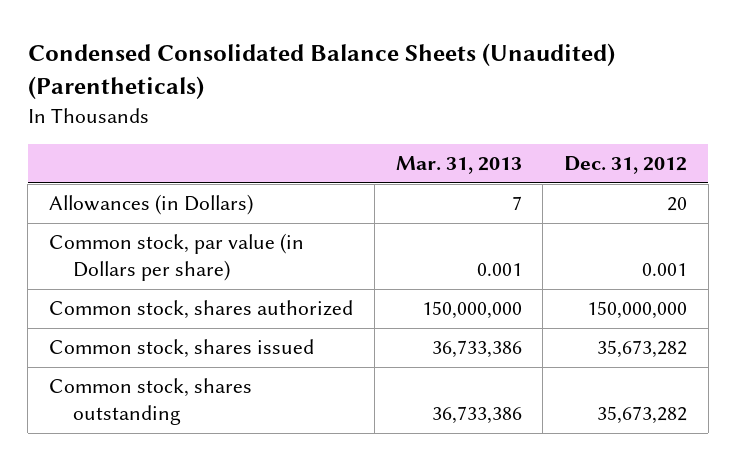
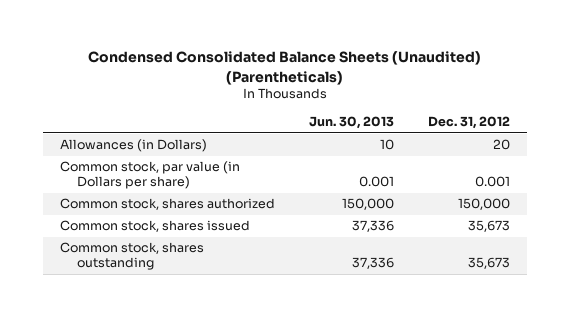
[395,156,522,175] Mar. 31, 2013 -> none
none -> [309,116,395,130] Jun. 30, 2013
[587,301,688,320] 150,000,000 -> [458,198,511,211] 150,000
[597,340,688,359] 35,673,282 -> [468,220,511,233] 35,673
[597,406,688,425] 35,673,282 -> [468,257,511,270] 35,673

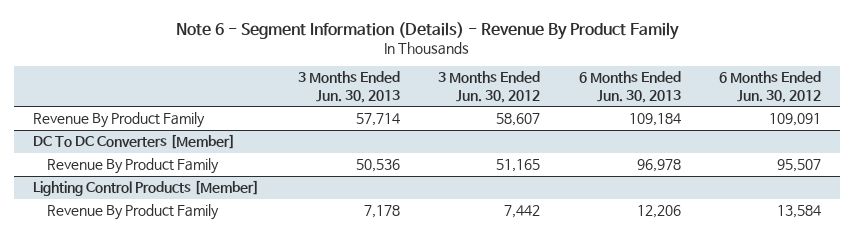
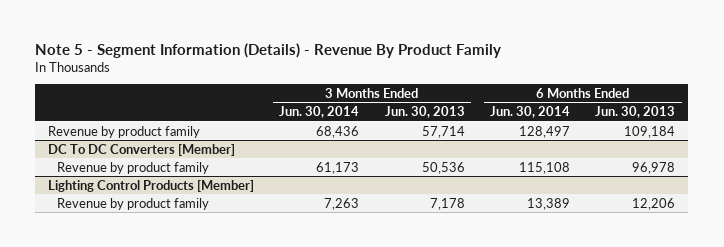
[176,21,680,40] Note 6 - Segment Information (Details) - Revenue By Product Family -> [35,42,502,58] Note 5 - Segment Information (Details) - Revenue By Product Family
[438,71,541,103] 3 Months Ended Jun. 30, 2012 -> none
[719,71,822,103] 6 Months Ended Jun. 30, 2012 -> none
none -> [279,106,360,119] Jun. 30, 2014
none -> [490,106,571,119] Jun. 30, 2014
[33,112,206,129] Revenue By Product Family -> [48,125,201,138] Revenue by product family
[46,158,219,175] Revenue By Product Family -> [57,161,210,174] Revenue by product family
[46,204,219,221] Revenue By Product Family -> [57,197,210,210] Revenue by product family

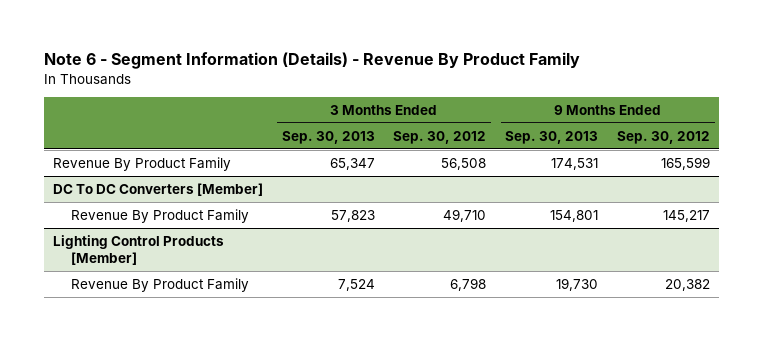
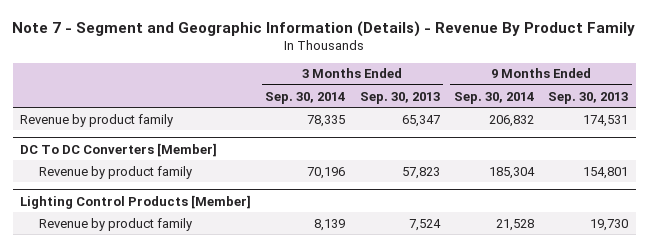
[43,51,580,69] Note 6 - Segment Information (Details) - Revenue By Product Family -> [12,20,636,37] Note 7 - Segment and Geographic Information (Details) - Revenue By Product Family
[393,130,487,144] Sep. 30, 2012 -> none
[616,130,710,144] Sep. 30, 2012 -> none
none -> [265,91,346,104] Sep. 30, 2014
none -> [454,91,535,104] Sep. 30, 2014
[53,156,232,171] Revenue By Product Family -> [19,113,173,127] Revenue by product family
[70,208,249,223] Revenue By Product Family -> [39,165,193,179] Revenue by product family
[70,277,249,292] Revenue By Product Family -> [39,217,193,231] Revenue by product family

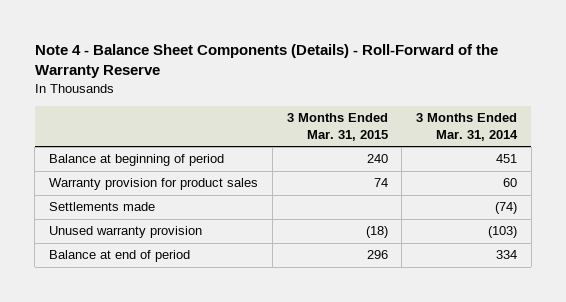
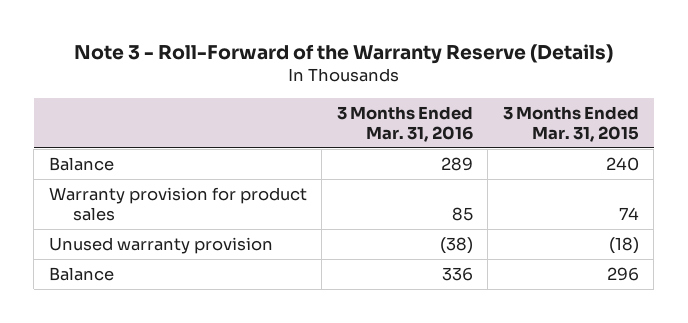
[34,44,498,79] Note 4 - Balance Sheet Components (Details) - Roll-Forward of the Warranty Reserve -> [73,44,613,65] Note 3 - Roll-Forward of the Warranty Reserve (Details)
[416,113,519,141] 3 Months Ended Mar. 31, 2014 -> none
none -> [336,105,473,142] 3 Months Ended Mar. 31, 2016
[49,154,225,167] Balance at beginning of period -> [48,156,114,171] Balance
[49,202,156,212] Settlements made -> none
[49,250,191,263] Balance at end of period -> [48,266,114,281] Balance

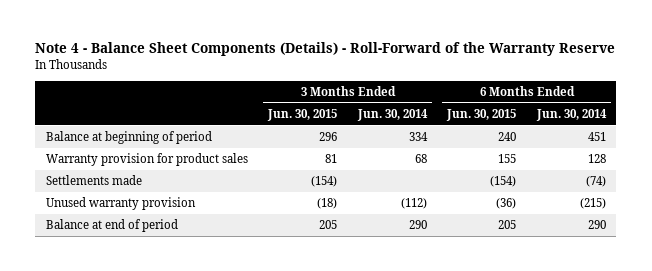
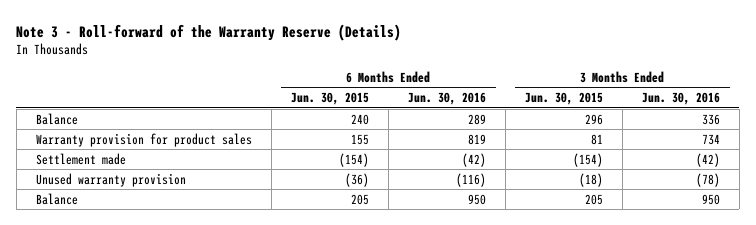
[35,42,616,57] Note 4 - Balance Sheet Components (Details) - Roll-Forward of the Warranty Reserve -> [16,23,402,41] Note 3 - Roll-forward of the Warranty Reserve (Details)
[356,108,428,121] Jun. 30, 2014 -> none
[535,108,607,121] Jun. 30, 2014 -> none
none -> [407,92,486,106] Jun. 30, 2016
none -> [641,92,720,106] Jun. 30, 2016
[45,131,212,145] Balance at beginning of period -> [35,112,78,125] Balance
[45,175,142,186] Settlements made -> [35,152,126,165] Settlement made
[45,219,178,233] Balance at end of period -> [35,192,78,205] Balance

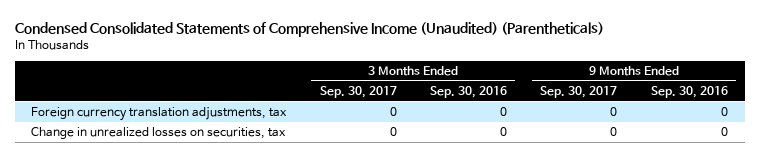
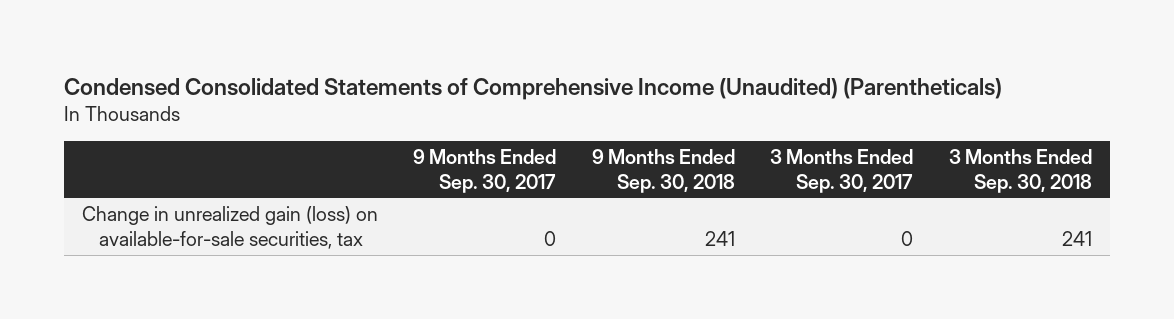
[430,85,508,98] Sep. 30, 2016 -> none
[650,85,728,98] Sep. 30, 2016 -> none
none -> [591,148,735,193] 9 Months Ended Sep. 30, 2018
none -> [948,148,1092,193] 3 Months Ended Sep. 30, 2018
[31,107,288,122] Foreign currency translation adjustments, tax -> none
[31,127,287,140] Change in unrealized losses on securities, tax -> [81,205,378,250] Change in unrealized gain (loss) on available-for-sale securities, tax

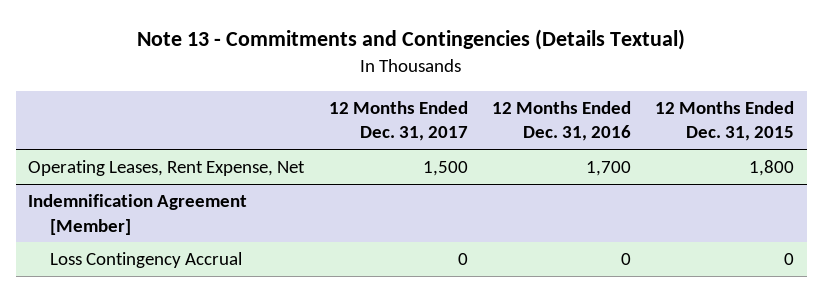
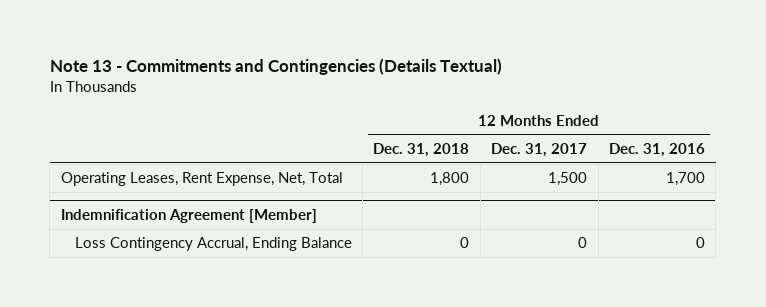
[655,101,795,142] 12 Months Ended Dec. 31, 2015 -> none
none -> [373,142,470,157] Dec. 31, 2018
[28,160,306,177] Operating Leases, Rent Expense, Net -> [60,172,343,187] Operating Leases, Rent Expense, Net, Total
[50,252,243,269] Loss Contingency Accrual -> [74,237,352,252] Loss Contingency Accrual, Ending Balance

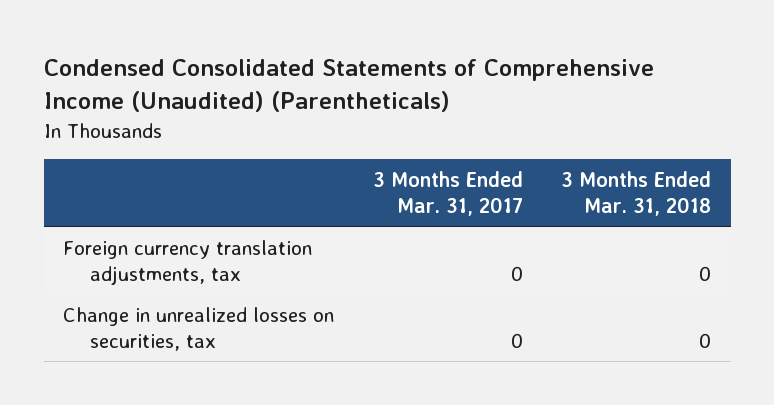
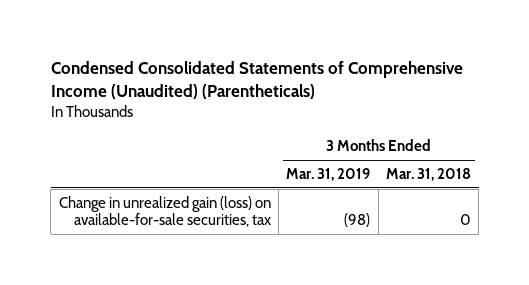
[372,170,523,217] 3 Months Ended Mar. 31, 2017 -> none
none -> [286,168,371,182] Mar. 31, 2019
[62,239,312,285] Foreign currency translation adjustments, tax -> none
[62,306,334,351] Change in unrealized losses on securities, tax -> [58,196,272,228] Change in unrealized gain (loss) on available-for-sale securities, tax

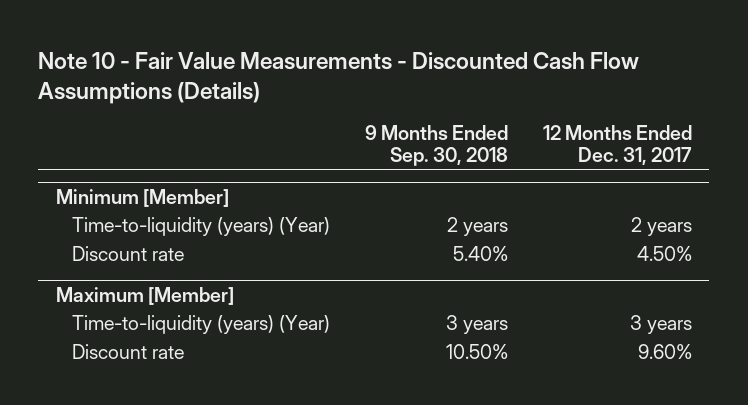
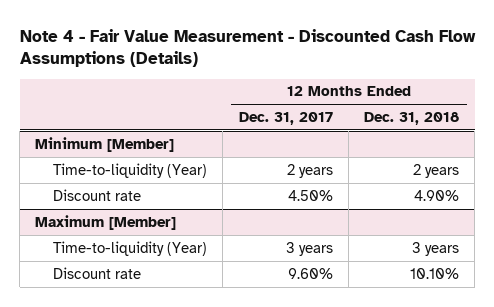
[38,51,640,104] Note 10 - Fair Value Measurements - Discounted Cash Flow Assumptions (Details) -> [19,28,476,68] Note 4 - Fair Value Measurement - Discounted Cash Flow Assumptions (Details)
[365,124,509,167] 9 Months Ended Sep. 30, 2018 -> none
none -> [364,111,460,125] Dec. 31, 2018
[72,217,331,237] Time-to-liquidity (years) (Year) -> [53,162,208,178] Time-to-liquidity (Year)
[72,315,331,335] Time-to-liquidity (years) (Year) -> [53,240,208,256] Time-to-liquidity (Year)

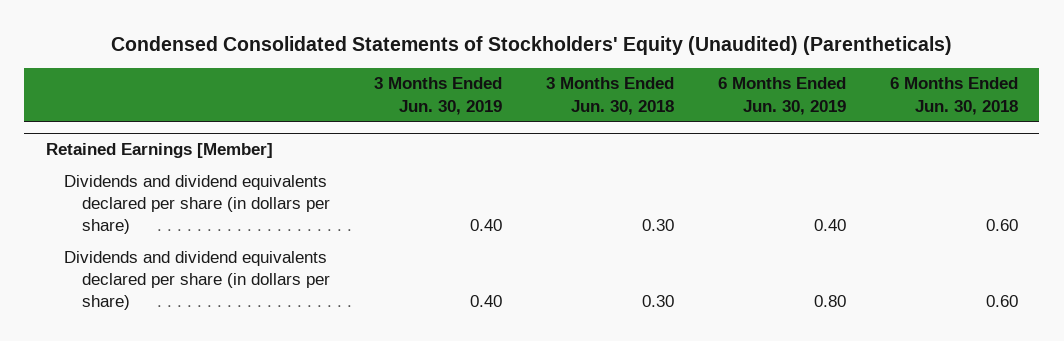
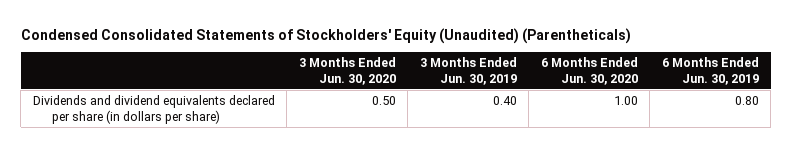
[546,77,675,115] 3 Months Ended Jun. 30, 2018 -> none
[889,77,1018,115] 6 Months Ended Jun. 30, 2018 -> none
none -> [298,57,396,85] 3 Months Ended Jun. 30, 2020
none -> [540,57,638,85] 6 Months Ended Jun. 30, 2020
[46,142,274,158] Retained Earnings [Member] -> none
[64,174,331,234] Dividends and dividend equivalents declared per share (in dollars per share) -> none

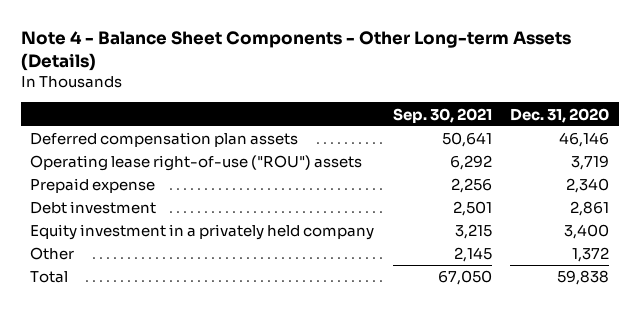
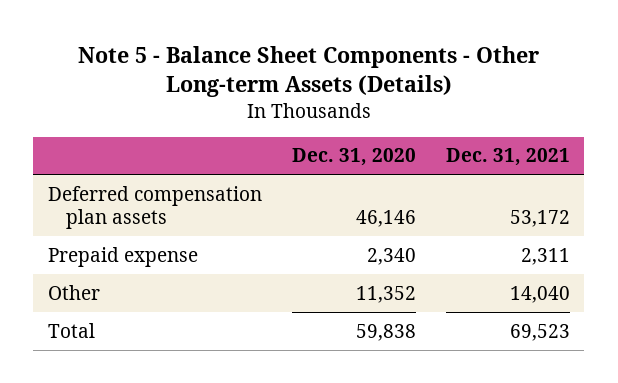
[20,31,571,72] Note 4 - Balance Sheet Components - Other Long-term Assets (Details) -> [77,45,539,98] Note 5 - Balance Sheet Components - Other Long-term Assets (Details)
[392,107,492,123] Sep. 30, 2021 -> none
none -> [445,148,570,167] Dec. 31, 2021
[30,155,363,172] Operating lease right-of-use ("ROU") assets -> none
[30,201,157,215] Debt investment -> none
[30,224,375,241] Equity investment in a privately held company -> none
[572,247,610,263] 1,372 -> [355,285,416,303] 11,352

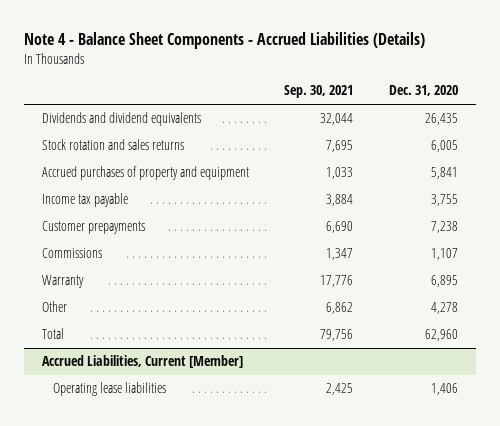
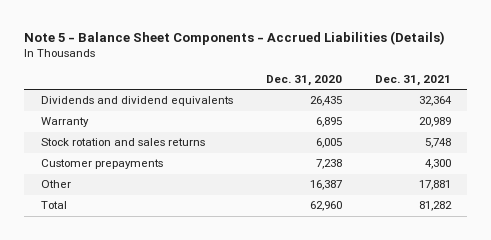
[24,32,426,50] Note 4 - Balance Sheet Components - Accrued Liabilities (Details) -> [24,30,446,45] Note 5 - Balance Sheet Components - Accrued Liabilities (Details)
[284,85,354,99] Sep. 30, 2021 -> none
none -> [374,74,451,86] Dec. 31, 2021
[42,275,85,289] Warranty -> [40,117,89,128] Warranty
[42,166,250,181] Accrued purchases of property and equipment -> none
[42,193,129,208] Income tax payable -> none
[42,248,103,259] Commissions -> none
[430,302,458,315] 4,278 -> [309,180,342,191] 16,387
[42,355,244,369] Accrued Liabilities, Current [Member] -> none
[53,382,167,397] Operating lease liabilities -> none

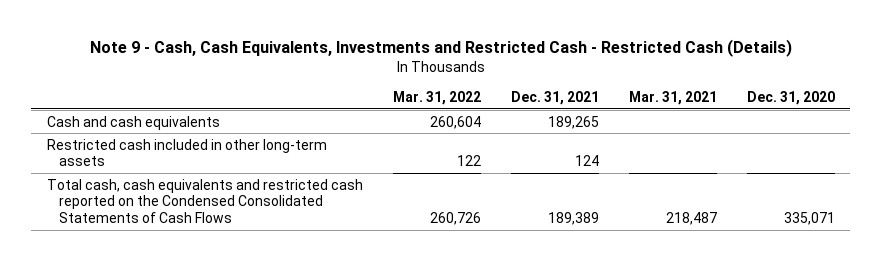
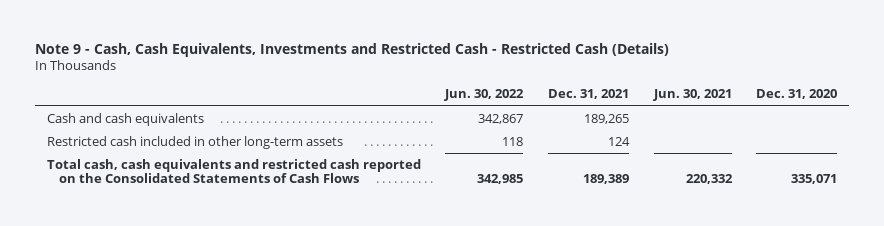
[392,91,481,106] Mar. 31, 2022 -> none
[628,91,717,106] Mar. 31, 2021 -> none
none -> [444,89,525,102] Jun. 30, 2022
none -> [652,89,732,102] Jun. 30, 2021
[46,178,363,223] Total cash, cash equivalents and restricted cash reported on the Condensed Consolidated Statements of Cash Flows -> [46,158,421,184] Total cash, cash equivalents and restricted cash reported on the Consolidated Statements of Cash Flows

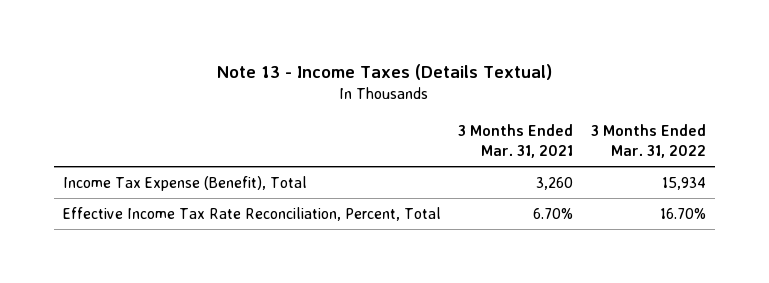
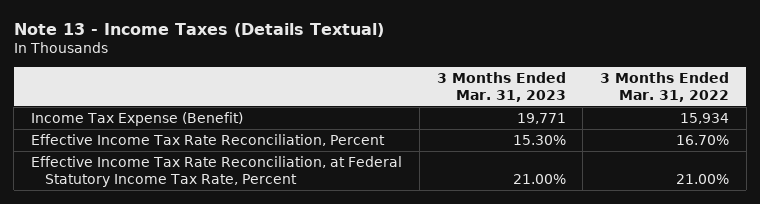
[458,123,574,158] 3 Months Ended Mar. 31, 2021 -> none
none -> [436,71,566,102] 3 Months Ended Mar. 31, 2023
[63,176,308,192] Income Tax Expense (Benefit), Total -> [31,112,244,127] Income Tax Expense (Benefit)
[63,207,442,222] Effective Income Tax Rate Reconciliation, Percent, Total -> [31,134,386,147] Effective Income Tax Rate Reconciliation, Percent
none -> [31,156,403,188] Effective Income Tax Rate Reconciliation, at Federal Statutory Income Tax Rate, Percent

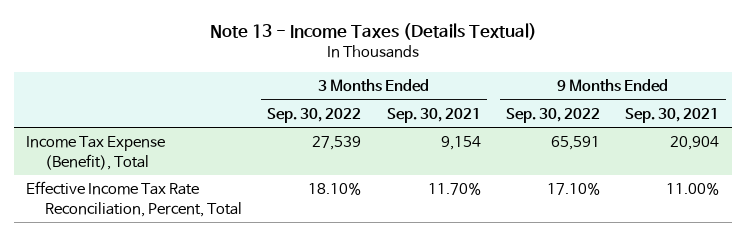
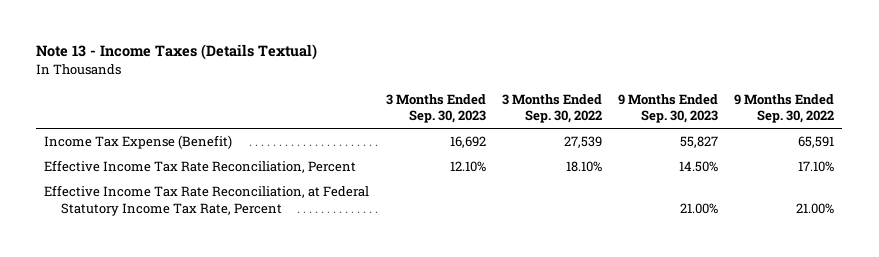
[386,107,481,123] Sep. 30, 2021 -> none
[625,107,720,123] Sep. 30, 2021 -> none
none -> [385,93,486,124] 3 Months Ended Sep. 30, 2023
none -> [617,93,718,124] 9 Months Ended Sep. 30, 2023
[26,136,166,170] Income Tax Expense (Benefit), Total -> [44,135,233,150] Income Tax Expense (Benefit)
[26,181,243,217] Effective Income Tax Rate Reconciliation, Percent, Total -> [44,160,357,174] Effective Income Tax Rate Reconciliation, Percent
none -> [44,185,370,216] Effective Income Tax Rate Reconciliation, at Federal Statutory Income Tax Rate, Percent

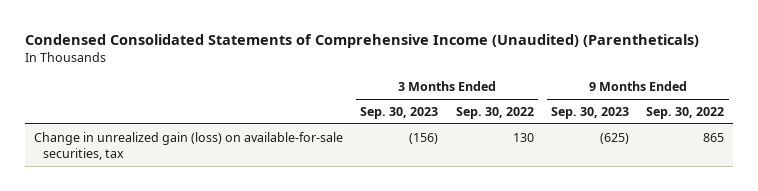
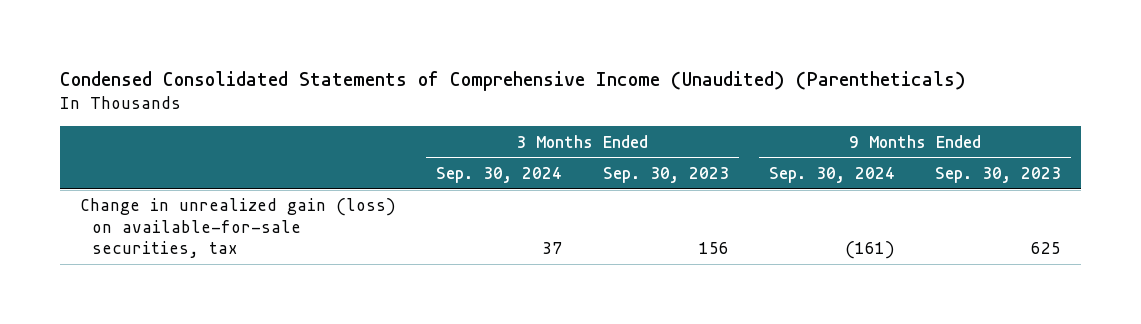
[455,106,534,119] Sep. 30, 2022 -> none
[646,106,725,119] Sep. 30, 2022 -> none
none -> [436,167,563,184] Sep. 30, 2024
none -> [768,167,895,184] Sep. 30, 2024
[409,132,439,144] (156) -> [698,242,729,255] 156
[600,132,630,144] (625) -> [1031,242,1062,255] 625

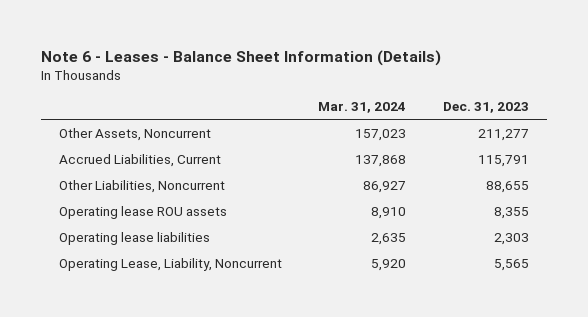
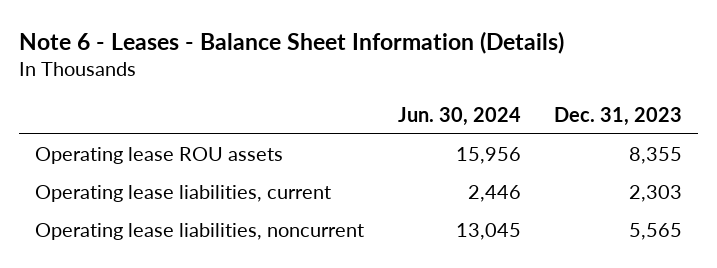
[318,101,407,113] Mar. 31, 2024 -> none
none -> [397,107,521,127] Jun. 30, 2024
[59,127,212,141] Other Assets, Noncurrent -> none
[59,153,222,167] Accrued Liabilities, Current -> none
[59,179,226,193] Other Liabilities, Noncurrent -> none
[59,231,211,245] Operating lease liabilities -> [35,184,332,202] Operating lease liabilities, current
[59,257,283,271] Operating Lease, Liability, Noncurrent -> [35,222,365,240] Operating lease liabilities, noncurrent

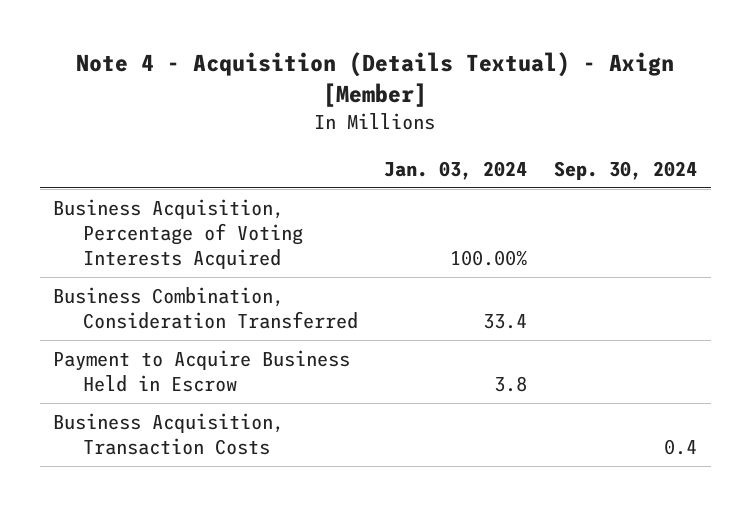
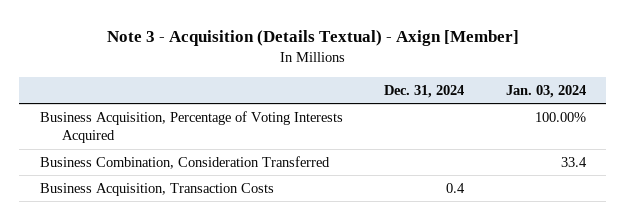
[76,52,675,108] Note 4 - Acquisition (Details Textual) - Axign [Member] -> [106,30,519,47] Note 3 - Acquisition (Details Textual) - Axign [Member]
[554,160,698,180] Sep. 30, 2024 -> none
none -> [384,84,465,98] Dec. 31, 2024
[53,350,351,393] Payment to Acquire Business Held in Escrow -> none

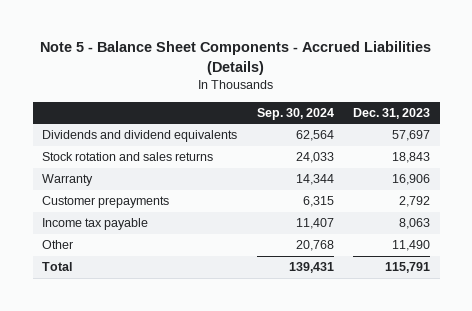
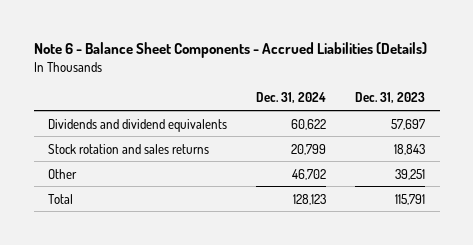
[40,41,432,75] Note 5 - Balance Sheet Components - Accrued Liabilities (Details) -> [33,42,427,59] Note 6 - Balance Sheet Components - Accrued Liabilities (Details)
[256,107,334,120] Sep. 30, 2024 -> none
none -> [256,92,327,104] Dec. 31, 2024
[42,174,94,187] Warranty -> none
[42,196,170,209] Customer prepayments -> none
[42,218,149,231] Income tax payable -> none
[392,240,431,252] 11,490 -> [395,168,426,180] 39,251

